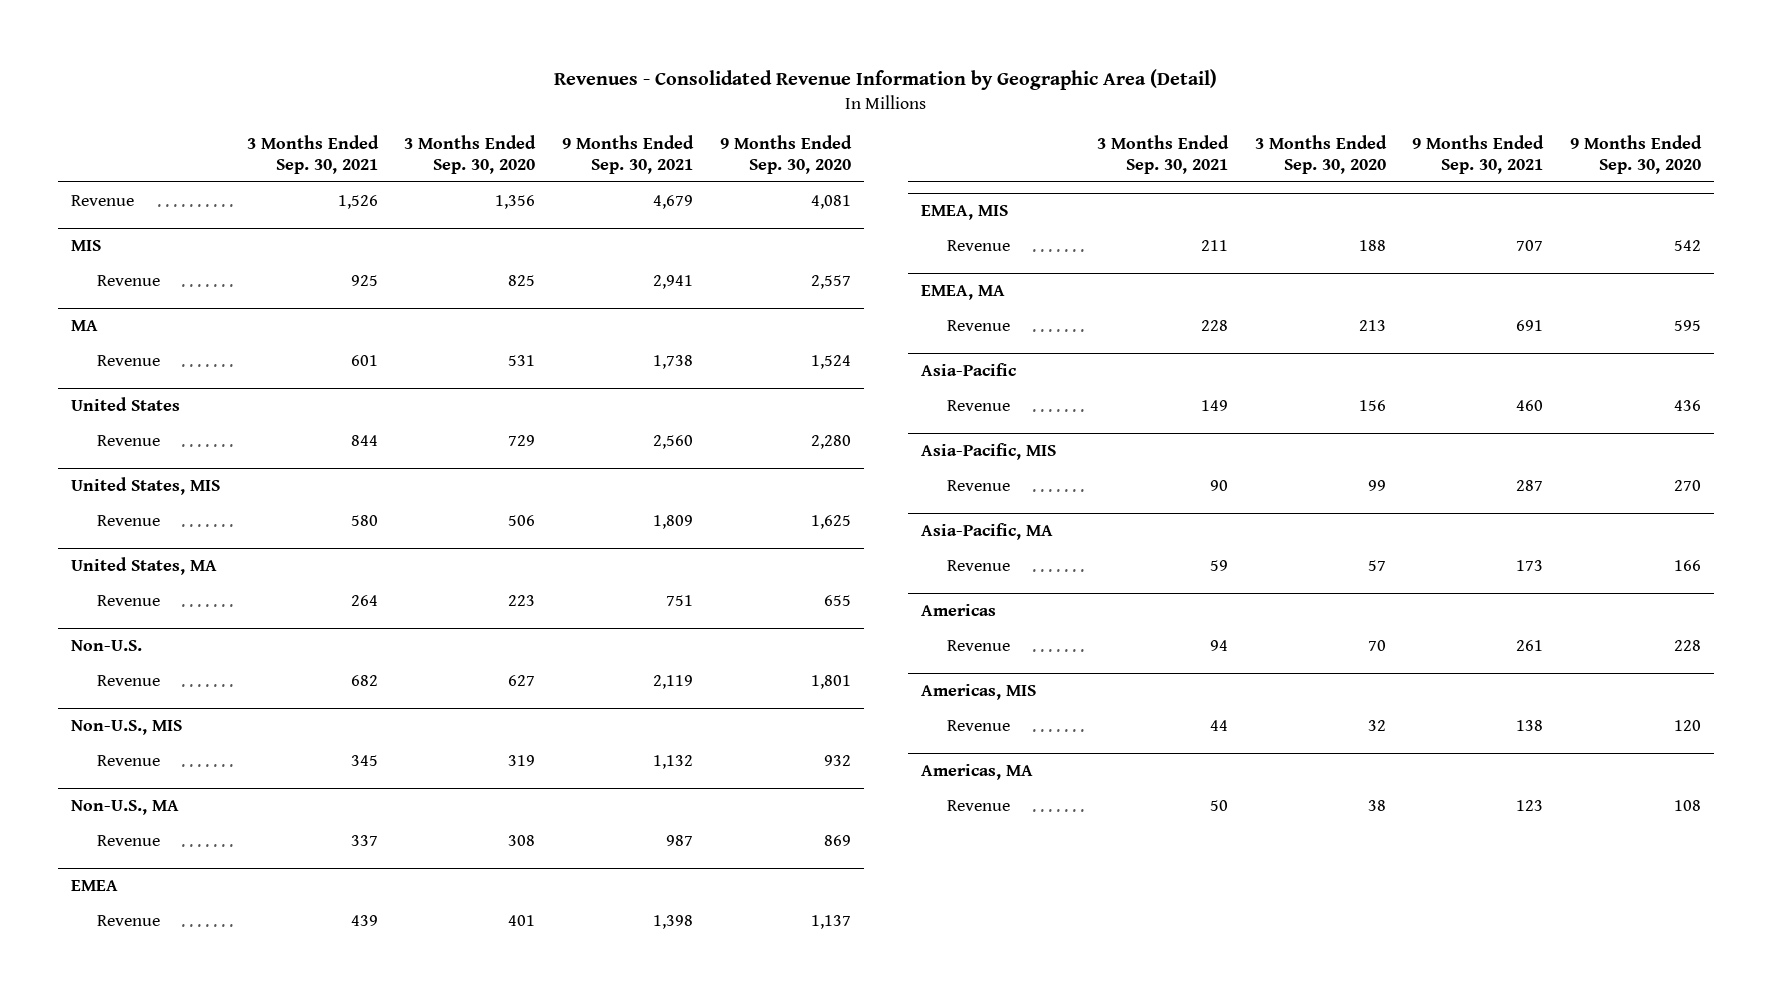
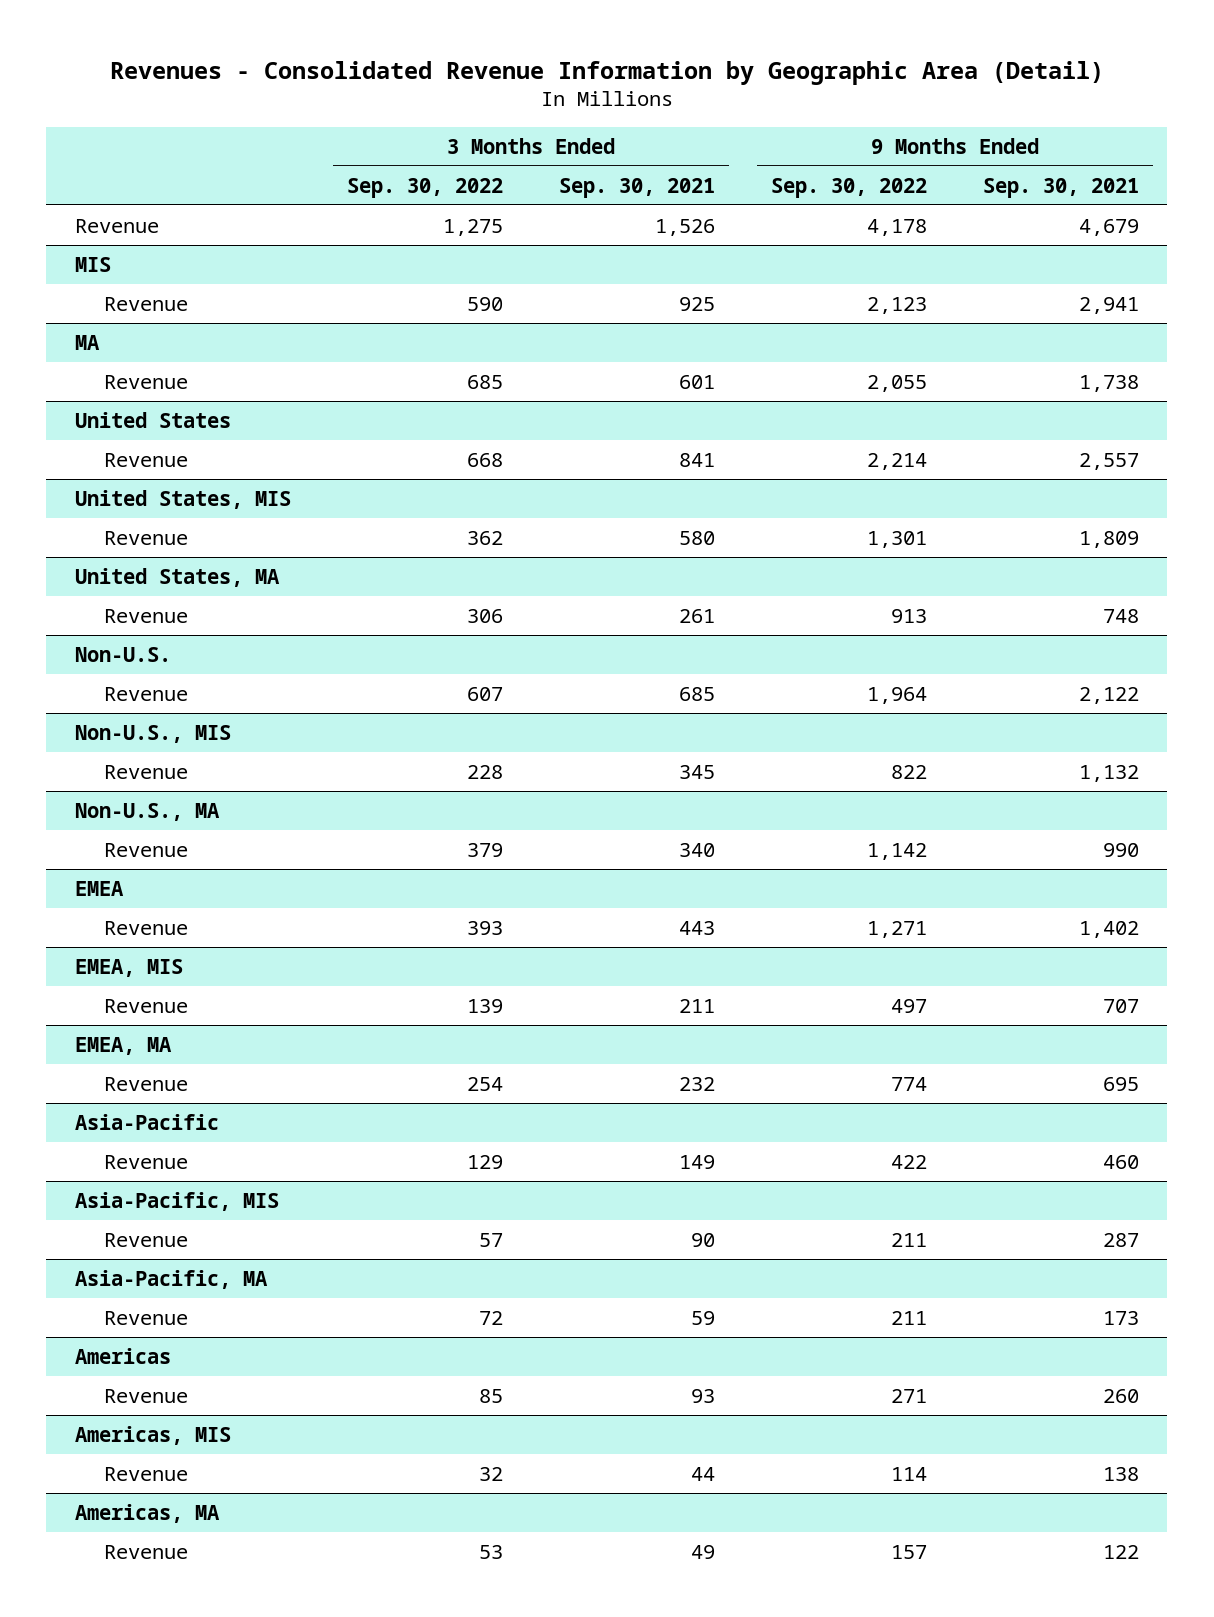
[404,134,537,174] 3 Months Ended Sep. 30, 2020 -> none
[719,134,852,174] 9 Months Ended Sep. 30, 2020 -> none
none -> [346,177,503,198] Sep. 30, 2022
none -> [770,177,927,198] Sep. 30, 2022
[350,434,378,446] 844 -> [678,452,715,467] 841
[653,434,694,449] 2,560 -> [1079,452,1140,470] 2,557
[350,594,378,606] 264 -> [678,608,715,623] 261
[666,594,694,606] 751 -> [1103,608,1140,623] 748
[350,674,378,686] 682 -> [678,686,715,701] 685
[653,674,694,689] 2,119 -> [1079,686,1140,704] 2,122
[350,834,378,846] 337 -> [678,842,715,857] 340
[666,834,694,846] 987 -> [1103,842,1140,857] 990
[350,914,378,926] 439 -> [678,920,715,935] 443
[653,914,694,929] 1,398 -> [1079,920,1140,938] 1,402
[1200,319,1228,331] 228 -> [678,1076,715,1091] 232
[1516,319,1544,331] 691 -> [1103,1076,1140,1091] 695
[1209,639,1228,651] 94 -> [690,1388,715,1403] 93
[1516,639,1544,651] 261 -> [1103,1388,1140,1403] 260
[1209,799,1228,811] 50 -> [690,1544,715,1559] 49
[1516,799,1544,811] 123 -> [1103,1544,1140,1559] 122

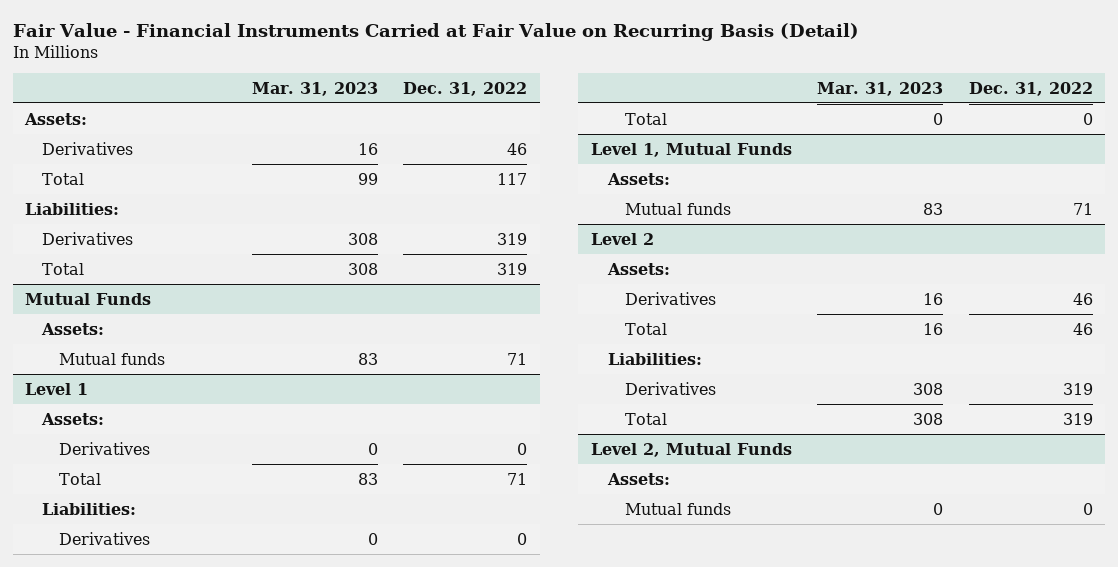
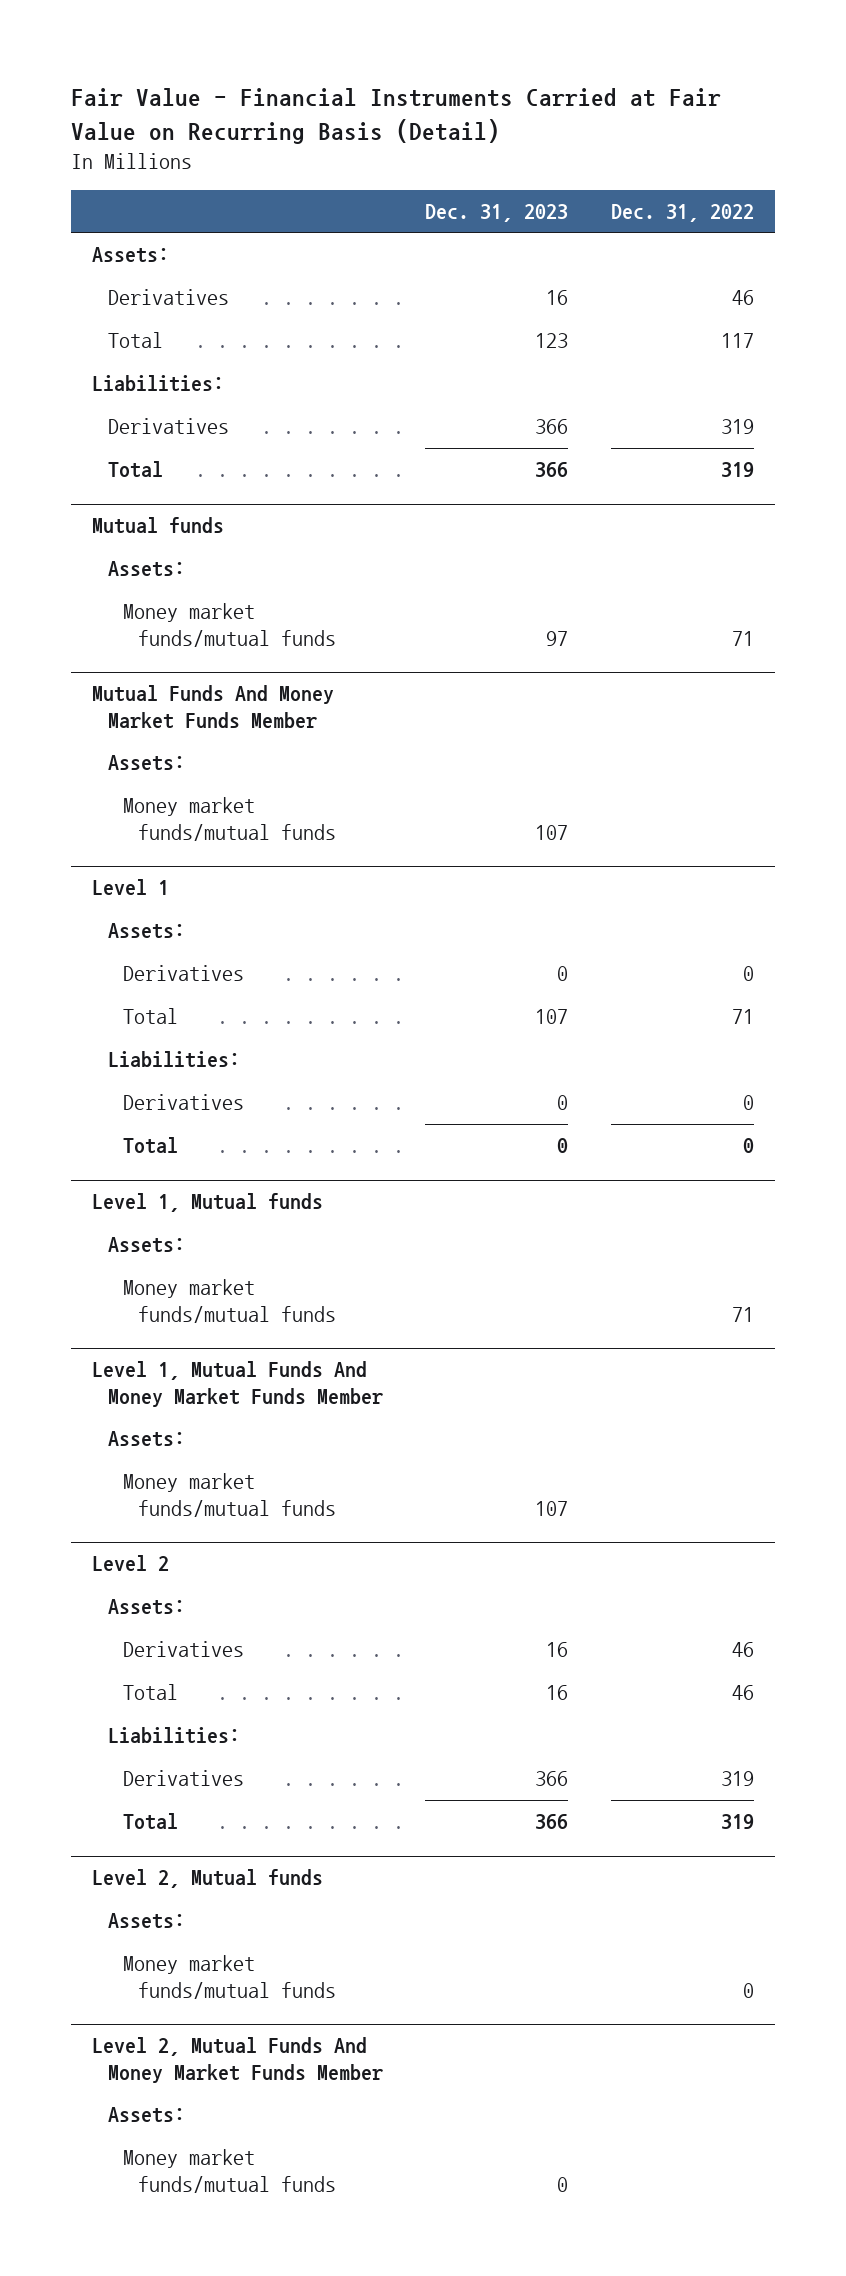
[251,81,378,96] Mar. 31, 2023 -> none
none -> [425,204,569,223] Dec. 31, 2023
[25,292,152,305] Mutual Funds -> [92,517,225,535] Mutual funds
[59,352,166,365] Mutual funds -> [122,603,337,647] Money market funds/mutual funds
none -> [92,685,335,729] Mutual Funds And Money Market Funds Member
none -> [107,755,185,772] Assets:
none -> [122,797,337,841] Money market funds/mutual funds
[591,142,793,157] Level 1, Mutual Funds -> [92,1193,324,1213] Level 1, Mutual funds
[625,202,732,215] Mutual funds -> [122,1279,337,1323] Money market funds/mutual funds
none -> [92,1361,383,1407] Level 1, Mutual Funds And Money Market Funds Member
none -> [107,1431,185,1448] Assets:
none -> [122,1473,337,1517] Money market funds/mutual funds
[591,442,793,457] Level 2, Mutual Funds -> [92,1869,324,1889] Level 2, Mutual funds
[625,502,732,515] Mutual funds -> [122,1955,337,1999] Money market funds/mutual funds
none -> [92,2037,383,2083] Level 2, Mutual Funds And Money Market Funds Member
none -> [107,2107,185,2124] Assets:
none -> [122,2149,337,2193] Money market funds/mutual funds

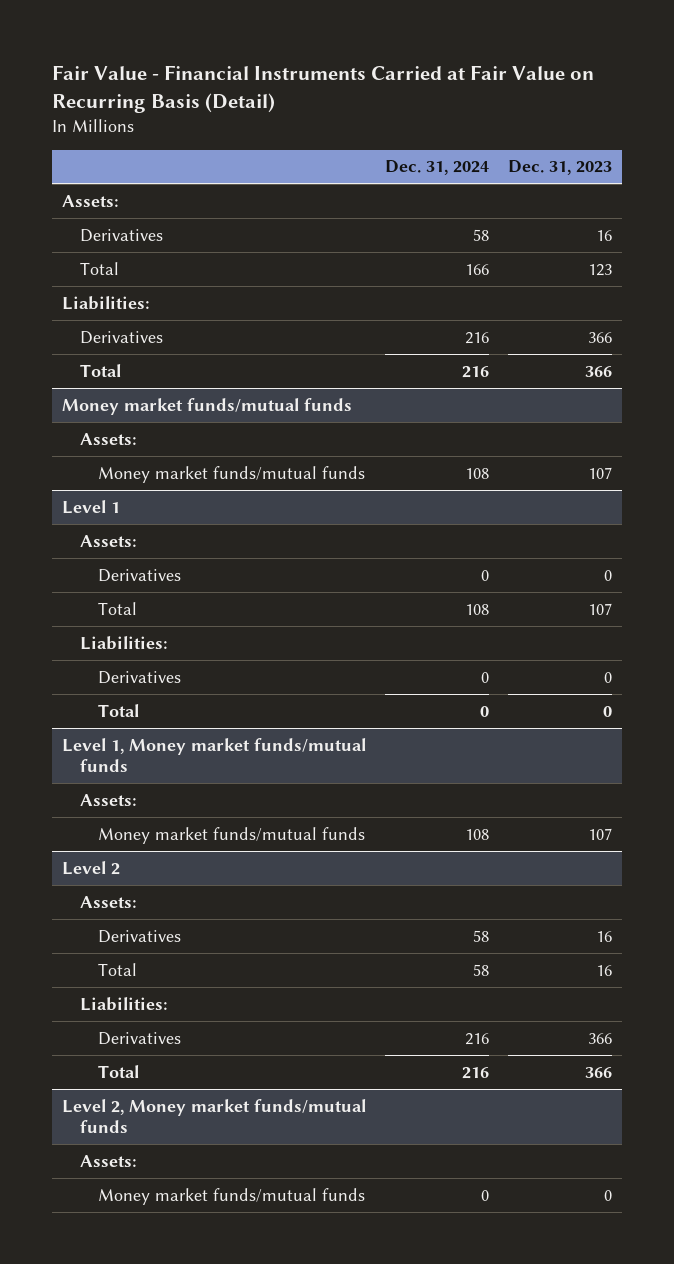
[611,204,755,223] Dec. 31, 2022 -> none
none -> [385,160,490,176] Dec. 31, 2024
[92,517,225,535] Mutual funds -> none
[107,561,185,578] Assets: -> none
[122,603,337,647] Money market funds/mutual funds -> none
[92,685,335,729] Mutual Funds And Money Market Funds Member -> [61,397,352,415] Money market funds/mutual funds
[92,1193,324,1213] Level 1, Mutual funds -> none
[107,1237,185,1254] Assets: -> none
[122,1279,337,1323] Money market funds/mutual funds -> none
[92,1361,383,1407] Level 1, Mutual Funds And Money Market Funds Member -> [61,737,366,773] Level 1, Money market funds/mutual funds
[92,1869,324,1889] Level 2, Mutual funds -> none
[107,1913,185,1930] Assets: -> none
[122,1955,337,1999] Money market funds/mutual funds -> none
[92,2037,383,2083] Level 2, Mutual Funds And Money Market Funds Member -> [61,1098,366,1134] Level 2, Money market funds/mutual funds

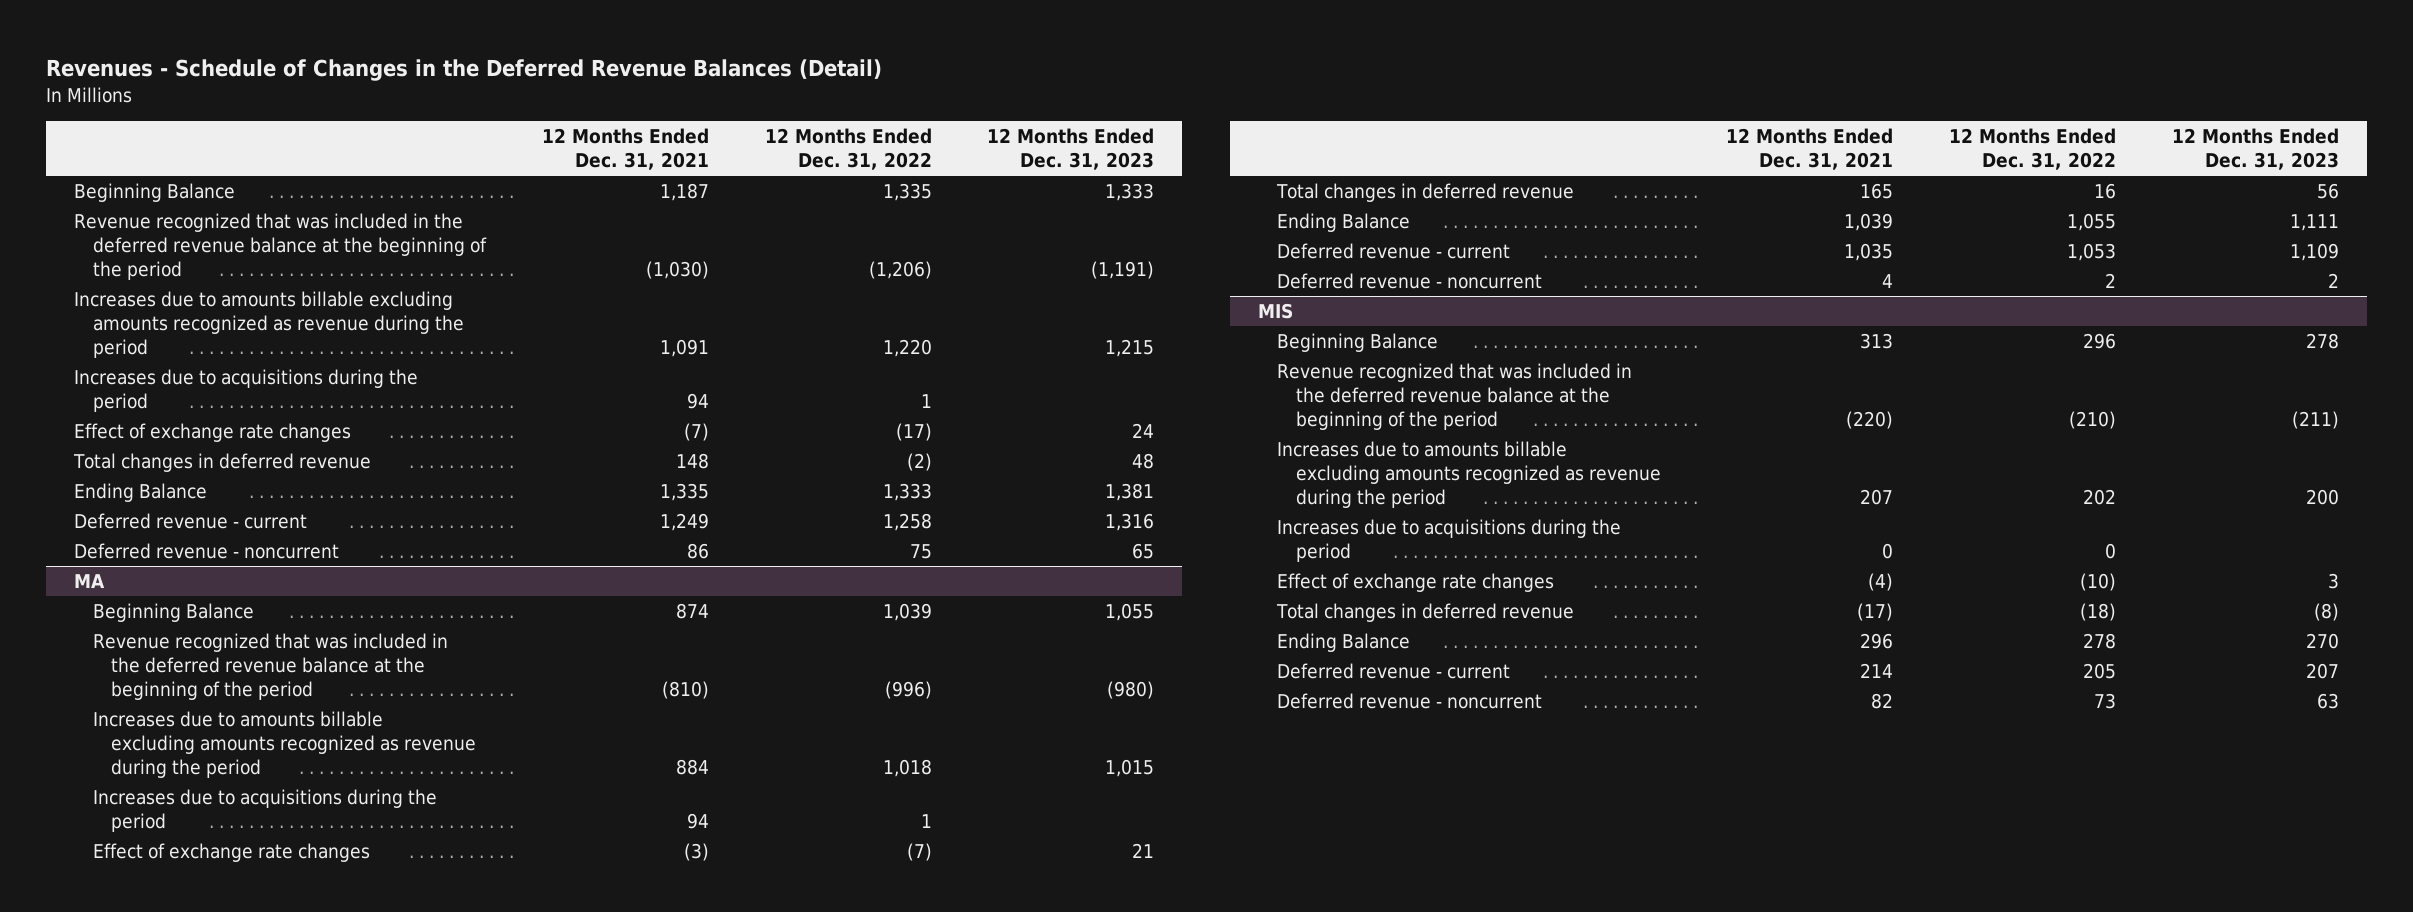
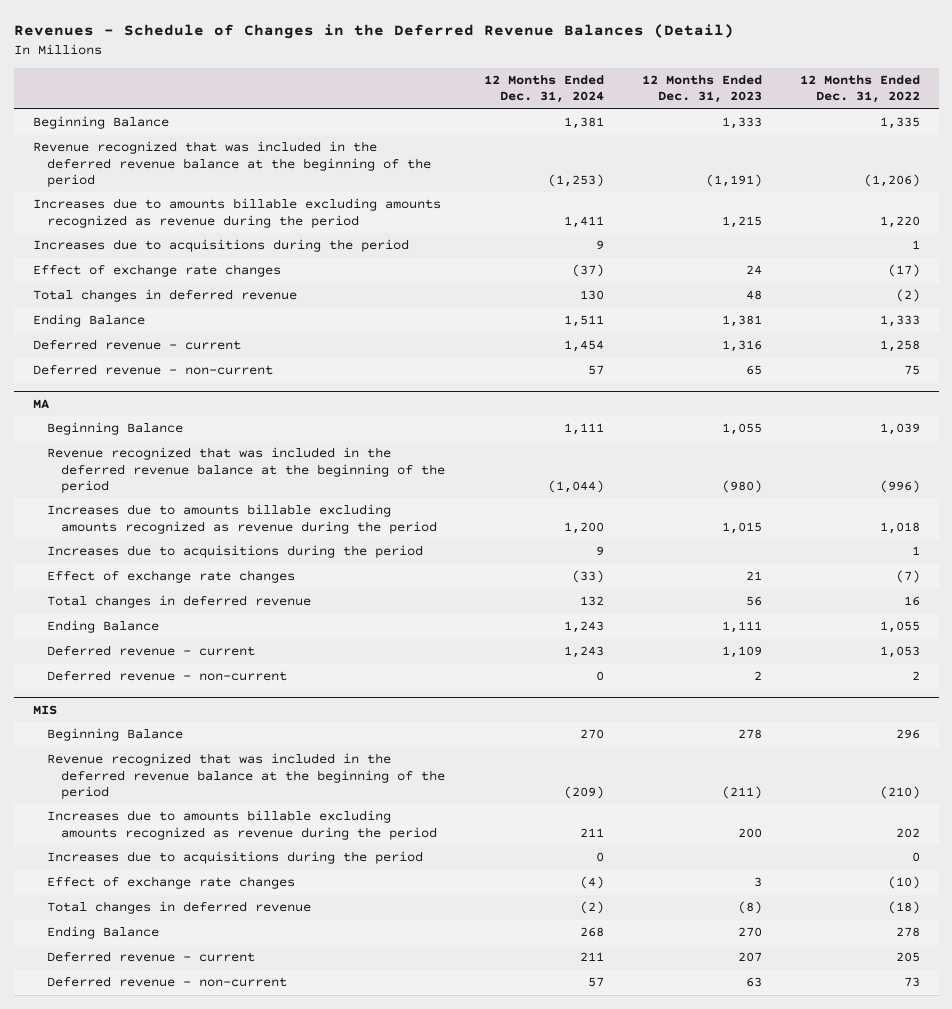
[541,128,709,171] 12 Months Ended Dec. 31, 2021 -> none
none -> [483,75,604,104] 12 Months Ended Dec. 31, 2024
[74,543,340,560] Deferred revenue - noncurrent -> [32,364,273,376] Deferred revenue - non-current
[1277,273,1543,290] Deferred revenue - noncurrent -> [47,670,288,682] Deferred revenue - non-current
[1277,693,1543,710] Deferred revenue - noncurrent -> [47,976,288,988] Deferred revenue - non-current

